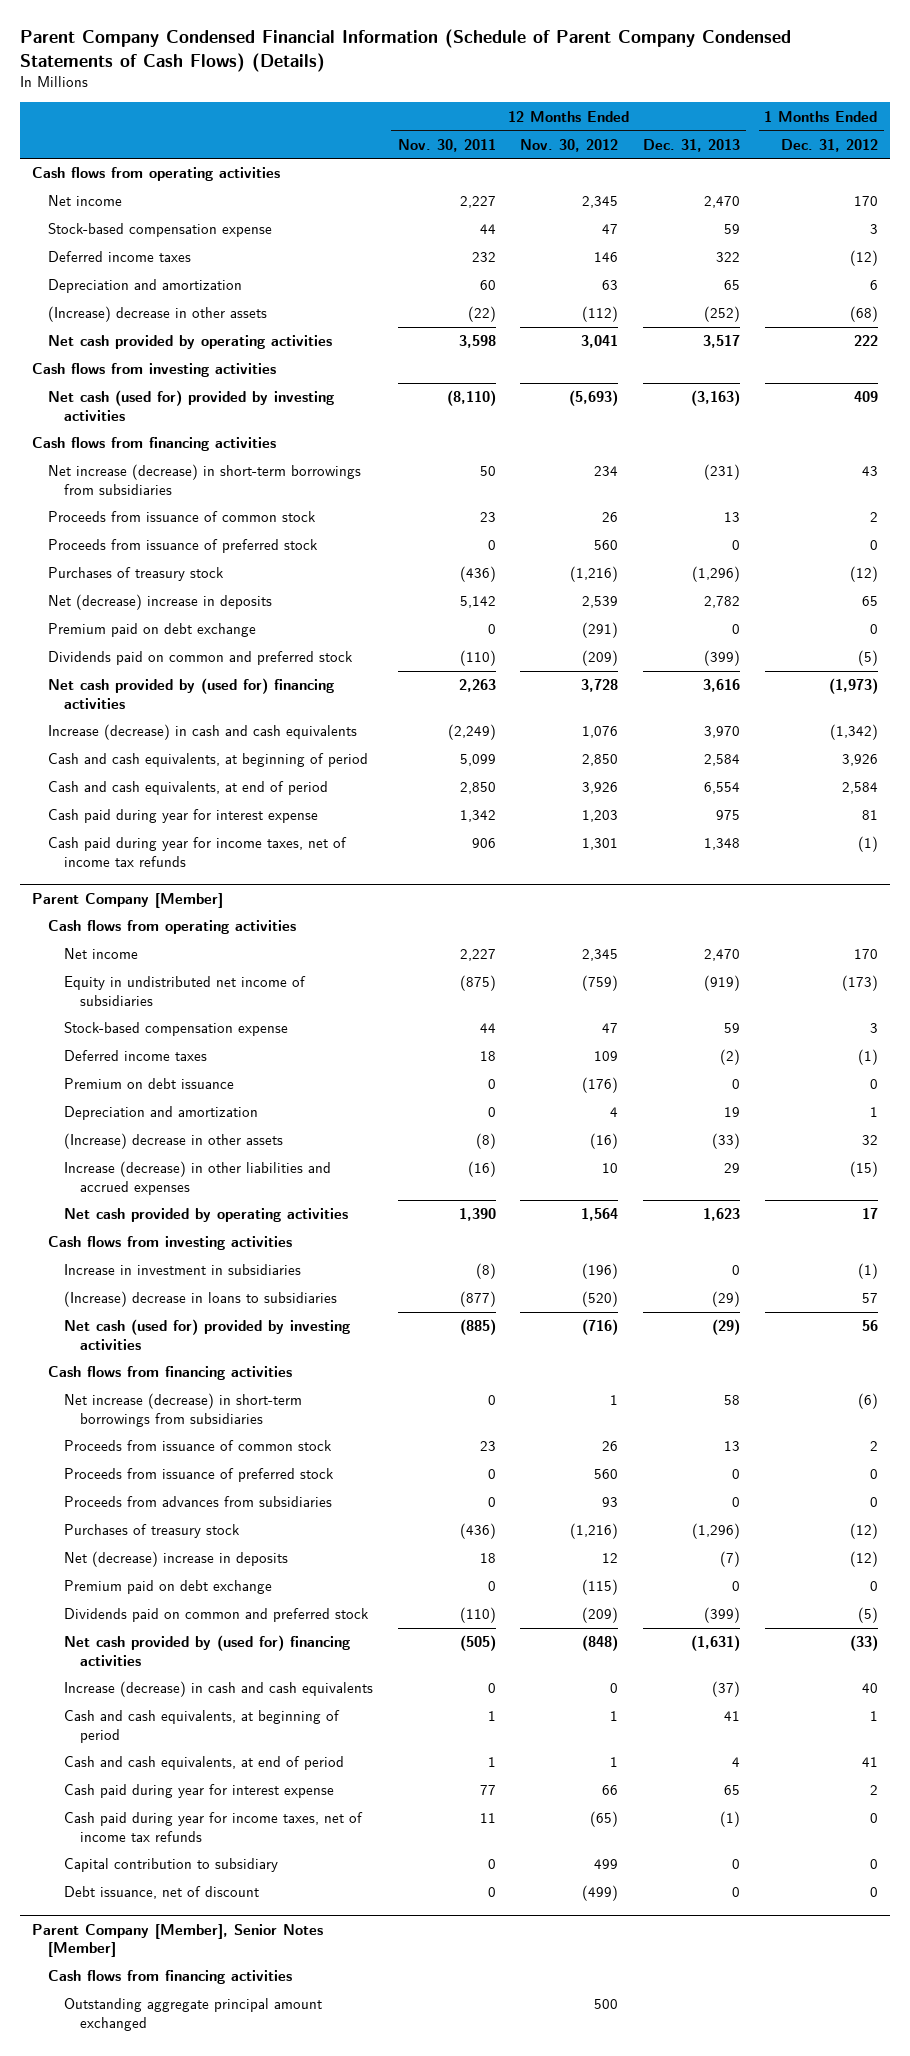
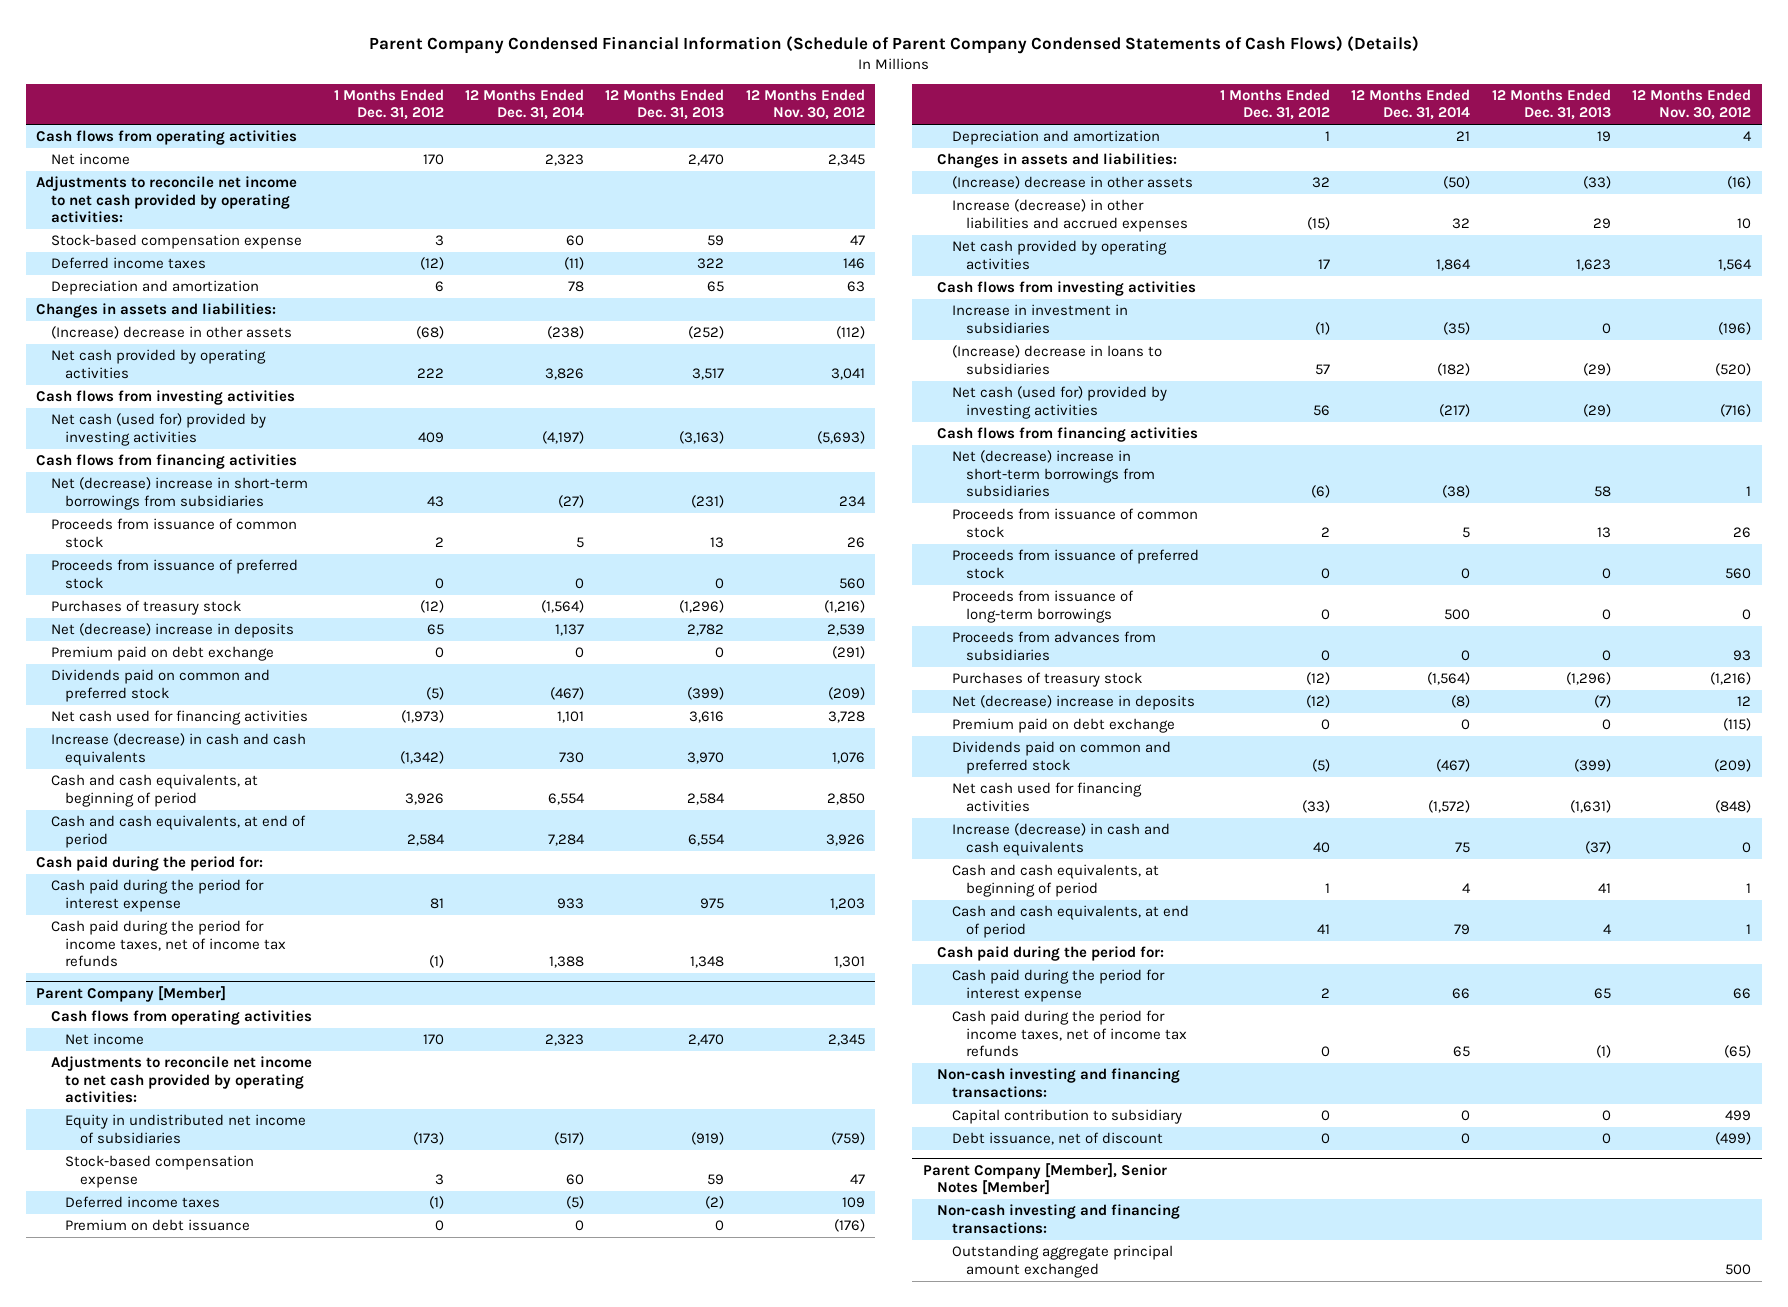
[397,138,496,152] Nov. 30, 2011 -> none
none -> [464,88,584,121] 12 Months Ended Dec. 31, 2014
none -> [36,176,298,224] Adjustments to reconcile net income to net cash provided by operating activities:
none -> [36,303,277,319] Changes in assets and liabilities:
[48,464,362,495] Net increase (decrease) in short-term borrowings from subsidiaries -> [50,477,308,510] Net (decrease) increase in short-term borrowings from subsidiaries
[48,678,335,709] Net cash provided by (used for) financing activities -> [50,710,308,726] Net cash used for financing activities
none -> [36,856,264,872] Cash paid during the period for:
[48,809,319,824] Cash paid during year for interest expense -> [50,879,264,912] Cash paid during the period for interest expense
[48,837,348,867] Cash paid during year for income taxes, net of income tax refunds -> [50,920,287,968] Cash paid during the period for income taxes, net of income tax refunds
none -> [50,1056,312,1104] Adjustments to reconcile net income to net cash provided by operating activities:
none -> [937,153,1178,169] Changes in assets and liabilities:
[63,1393,302,1427] Net increase (decrease) in short-term borrowings from subsidiaries -> [951,450,1156,498] Net (decrease) increase in short-term borrowings from subsidiaries
none -> [951,590,1134,623] Proceeds from issuance of long-term borrowings
[63,1635,350,1666] Net cash provided by (used for) financing activities -> [951,782,1142,812] Net cash used for financing activities
none -> [937,946,1165,962] Cash paid during the period for:
[63,1784,334,1799] Cash paid during year for interest expense -> [951,969,1165,1002] Cash paid during the period for interest expense
[63,1812,363,1842] Cash paid during year for income taxes, net of income tax refunds -> [951,1010,1188,1058] Cash paid during the period for income taxes, net of income tax refunds
none -> [937,1068,1181,1098] Non-cash investing and financing transactions:
[48,1970,293,1985] Cash flows from financing activities -> none
none -> [937,1204,1181,1234] Non-cash investing and financing transactions:

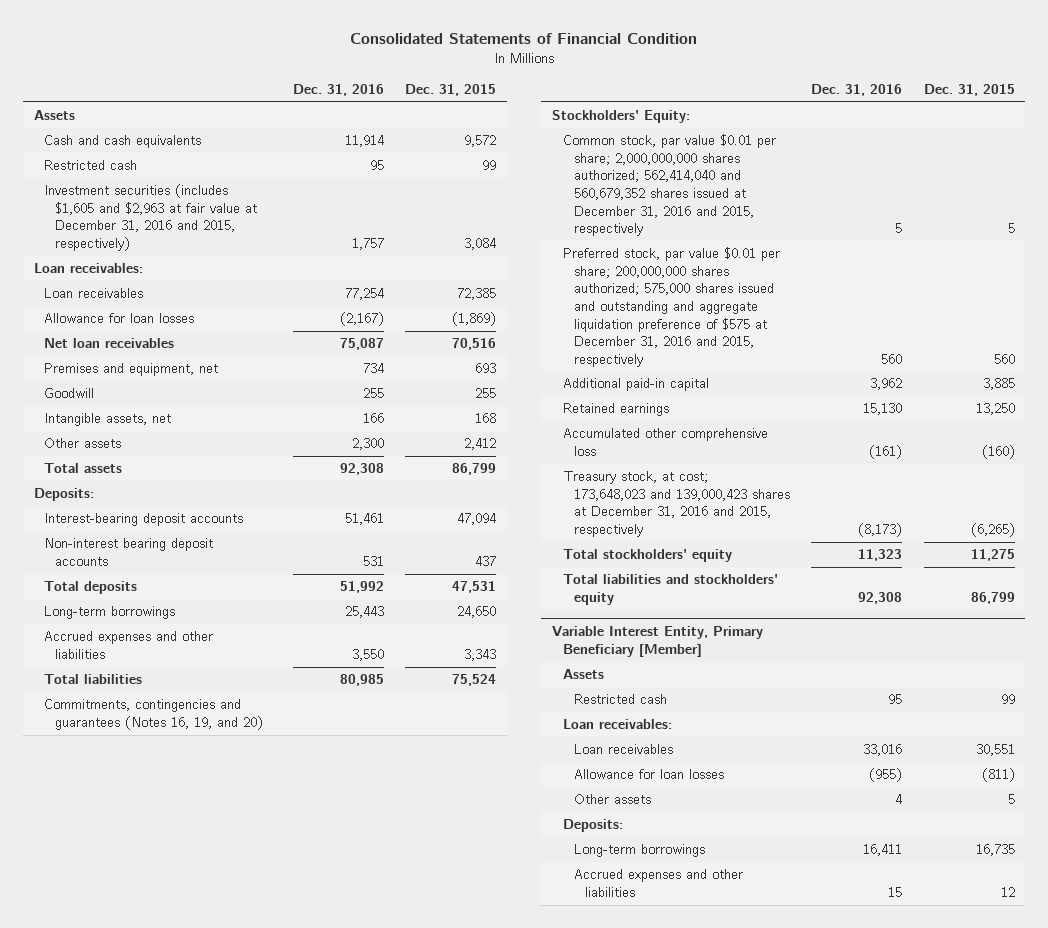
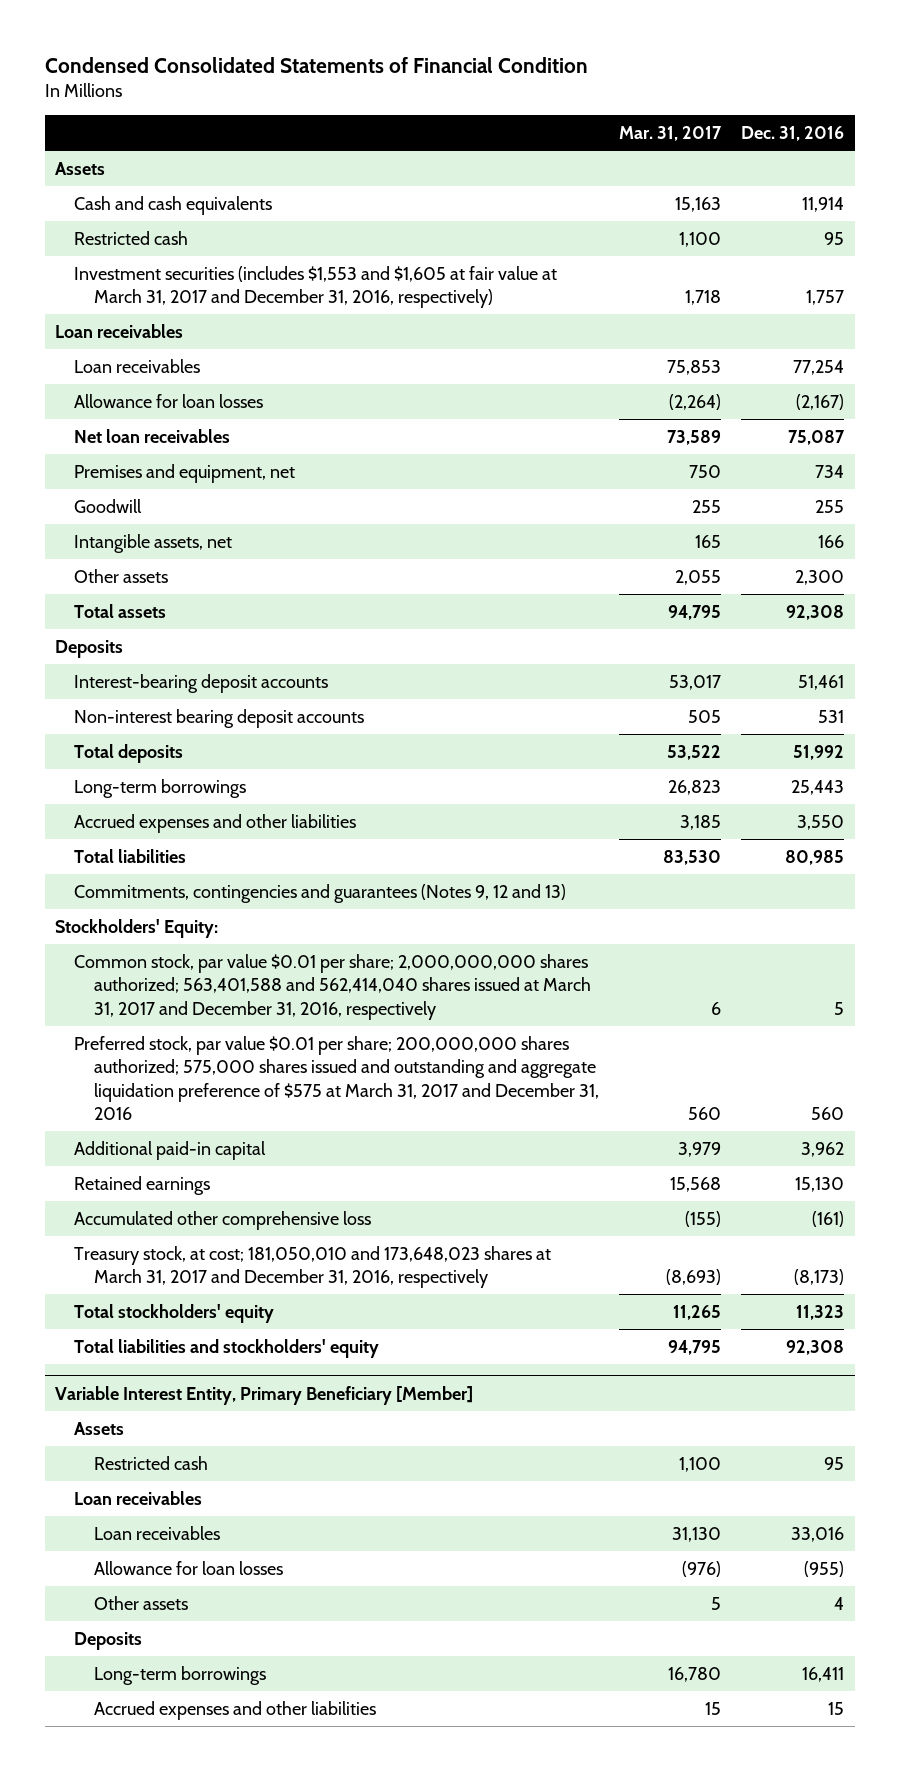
[350,33,698,45] Consolidated Statements of Financial Condition -> [44,56,588,73] Condensed Consolidated Statements of Financial Condition
[405,84,497,97] Dec. 31, 2015 -> none
none -> [619,126,723,142] Mar. 31, 2017
[44,184,258,251] Investment securities (includes $1,605 and $2,963 at fair value at December 31, 2016 and 2015, respectively) -> [74,265,558,309] Investment securities (includes $1,553 and $1,605 at fair value at March 31, 2017 and December 31, 2016, respectively)
[33,263,143,274] Loan receivables: -> [54,323,183,338] Loan receivables
[33,488,94,502] Deposits: -> [54,639,123,658] Deposits
[44,699,264,730] Commitments, contingencies and guarantees (Notes 16, 19, and 20) -> [74,883,567,903] Commitments, contingencies and guarantees (Notes 9, 12 and 13)
[563,134,777,237] Common stock, par value $0.01 per share; 2,000,000,000 shares authorized; 562,414,040 and 560,679,352 shares issued at December 31, 2016 and 2015, respectively -> [74,953,591,1020] Common stock, par value $0.01 per share; 2,000,000,000 shares authorized; 563,401,588 and 562,414,040 shares issued at March 31, 2017 and December 31, 2016, respectively
[563,247,781,367] Preferred stock, par value $0.01 per share; 200,000,000 shares authorized; 575,000 shares issued and outstanding and aggregate liquidation preference of $575 at December 31, 2016 and 2015, respectively -> [74,1035,599,1120] Preferred stock, par value $0.01 per share; 200,000,000 shares authorized; 575,000 shares issued and outstanding and aggregate liquidation preference of $575 at March 31, 2017 and December 31, 2016
[563,471,790,537] Treasury stock, at cost; 173,648,023 and 139,000,423 shares at December 31, 2016 and 2015, respectively -> [74,1245,552,1289] Treasury stock, at cost; 181,050,010 and 173,648,023 shares at March 31, 2017 and December 31, 2016, respectively
[563,719,673,730] Loan receivables: -> [74,1490,203,1505] Loan receivables
[563,819,624,833] Deposits: -> [74,1631,143,1650] Deposits

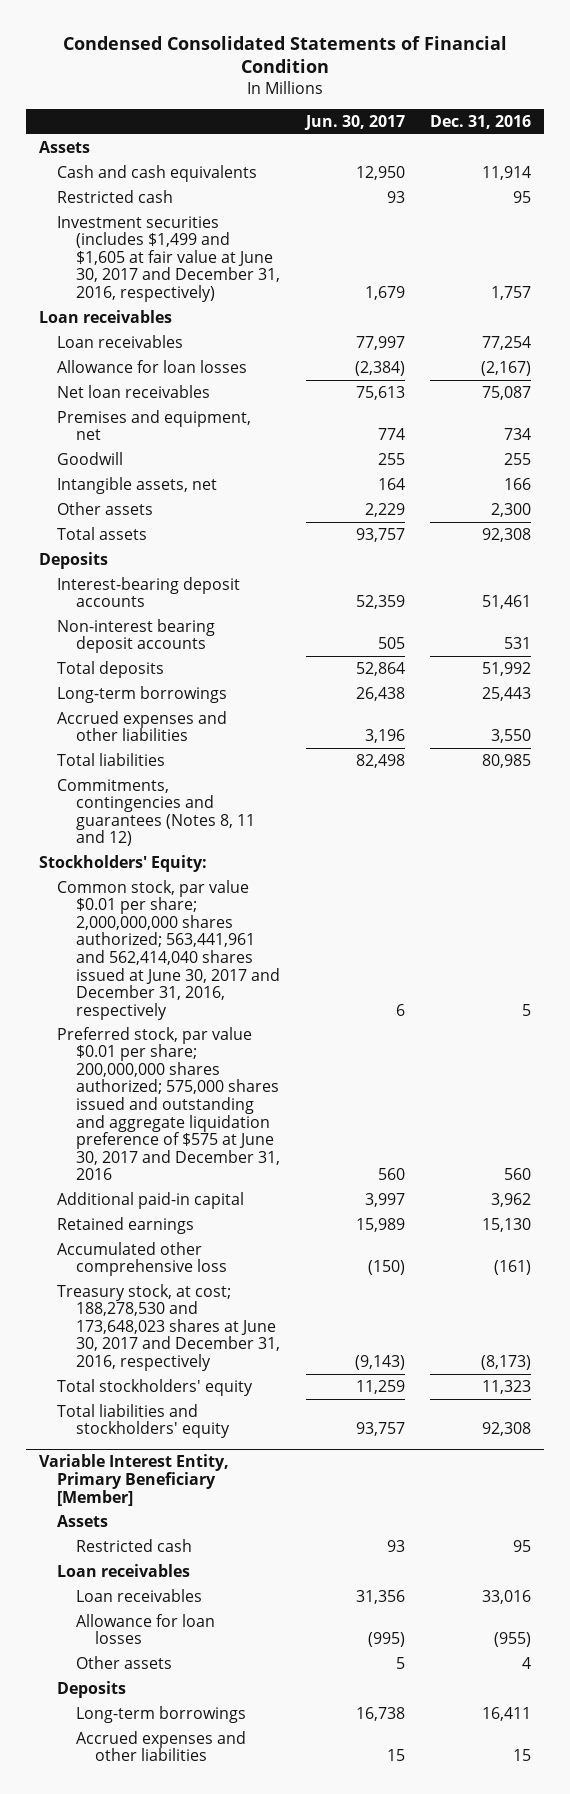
[619,126,723,142] Mar. 31, 2017 -> none
none -> [303,115,405,131] Jun. 30, 2017
[74,265,558,309] Investment securities (includes $1,553 and $1,605 at fair value at March 31, 2017 and December 31, 2016, respectively) -> [57,215,281,302] Investment securities (includes $1,499 and $1,605 at fair value at June 30, 2017 and December 31, 2016, respectively)
[74,883,567,903] Commitments, contingencies and guarantees (Notes 9, 12 and 13) -> [57,778,256,847] Commitments, contingencies and guarantees (Notes 8, 11 and 12)
[74,953,591,1020] Common stock, par value $0.01 per share; 2,000,000,000 shares authorized; 563,401,588 and 562,414,040 shares issued at March 31, 2017 and December 31, 2016, respectively -> [57,879,281,1020] Common stock, par value $0.01 per share; 2,000,000,000 shares authorized; 563,441,961 and 562,414,040 shares issued at June 30, 2017 and December 31, 2016, respectively
[74,1035,599,1120] Preferred stock, par value $0.01 per share; 200,000,000 shares authorized; 575,000 shares issued and outstanding and aggregate liquidation preference of $575 at March 31, 2017 and December 31, 2016 -> [57,1026,281,1181] Preferred stock, par value $0.01 per share; 200,000,000 shares authorized; 575,000 shares issued and outstanding and aggregate liquidation preference of $575 at June 30, 2017 and December 31, 2016
[74,1245,552,1289] Treasury stock, at cost; 181,050,010 and 173,648,023 shares at March 31, 2017 and December 31, 2016, respectively -> [57,1283,281,1371] Treasury stock, at cost; 188,278,530 and 173,648,023 shares at June 30, 2017 and December 31, 2016, respectively

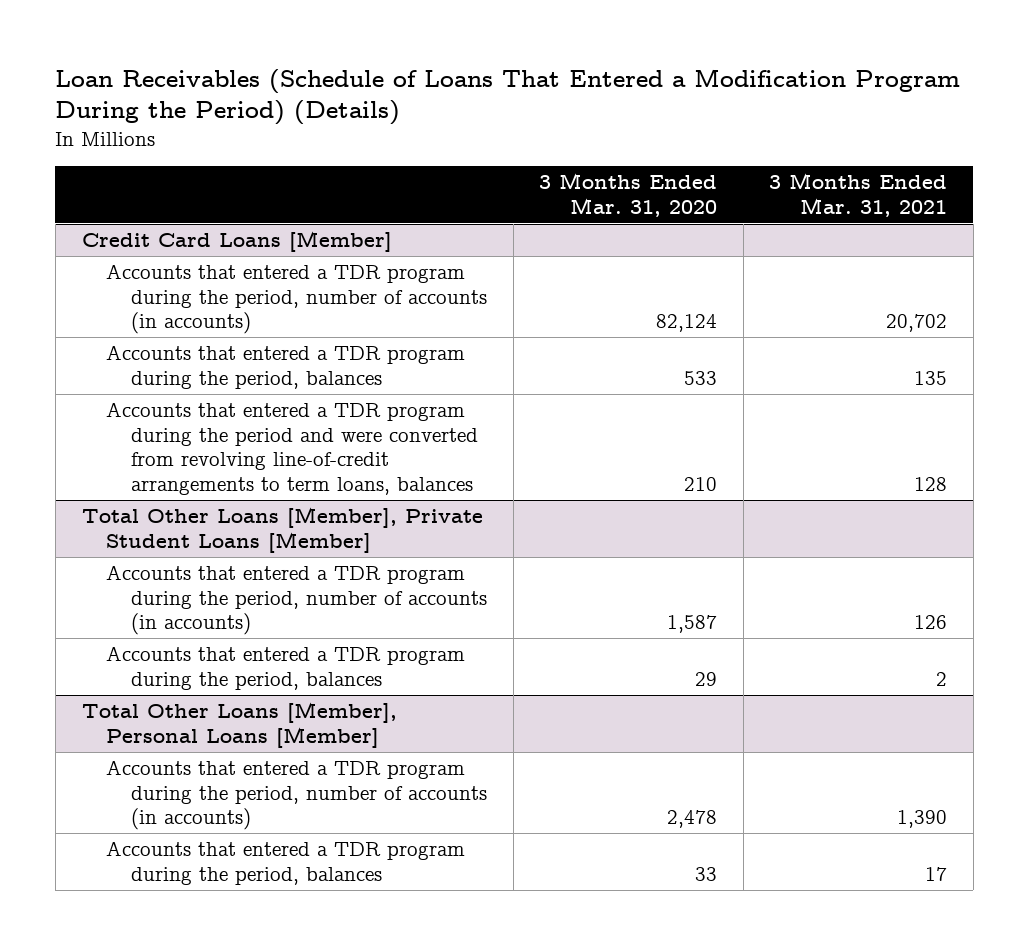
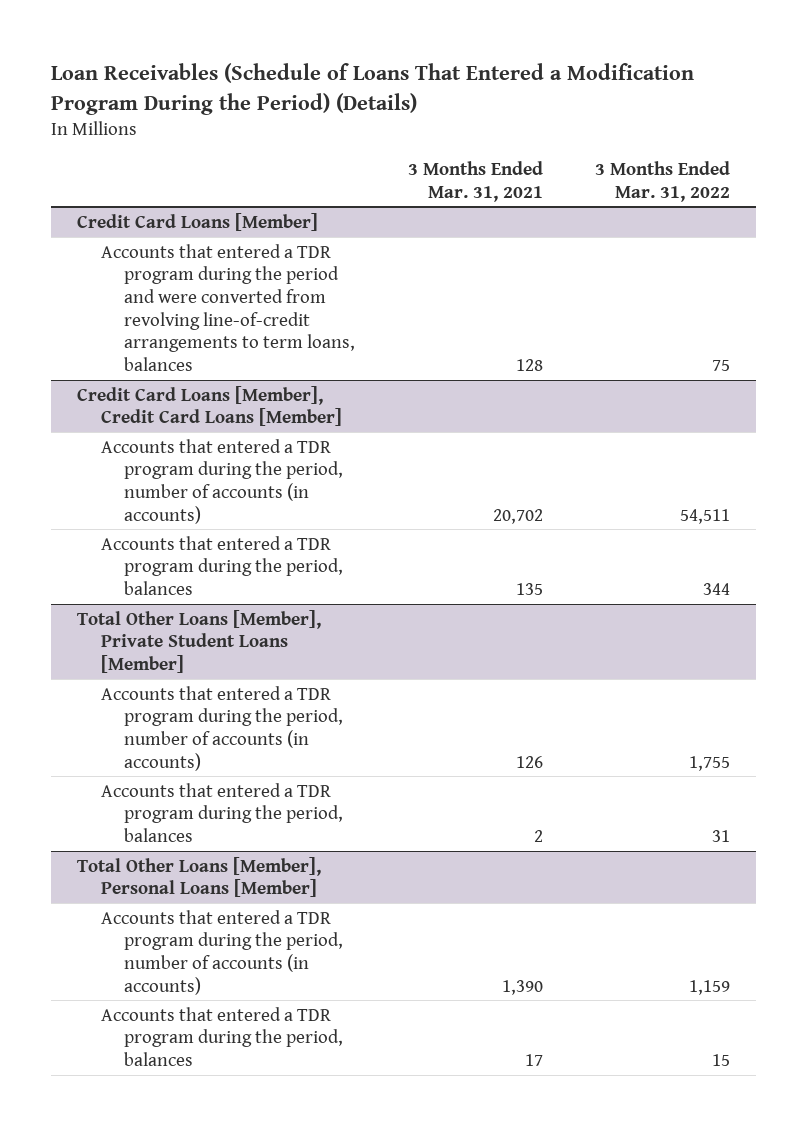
[539,173,718,217] 3 Months Ended Mar. 31, 2020 -> none
none -> [594,160,730,202] 3 Months Ended Mar. 31, 2022
[106,402,478,495] Accounts that entered a TDR program during the period and were converted from revolving line-of-credit arrangements to term loans, balances -> [100,243,356,371] Accounts that entered a TDR program during the period and were converted from revolving line-of-credit arrangements to term loans, balances
none -> [76,385,342,427] Credit Card Loans [Member], Credit Card Loans [Member]

